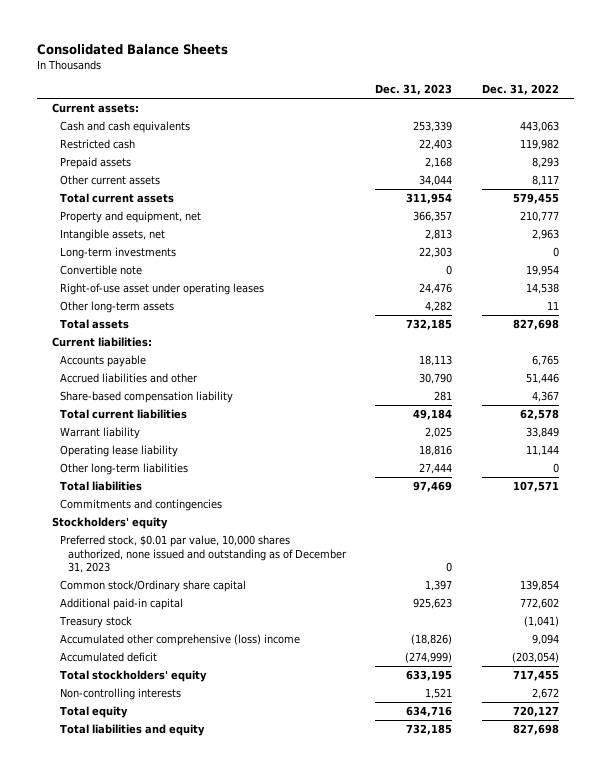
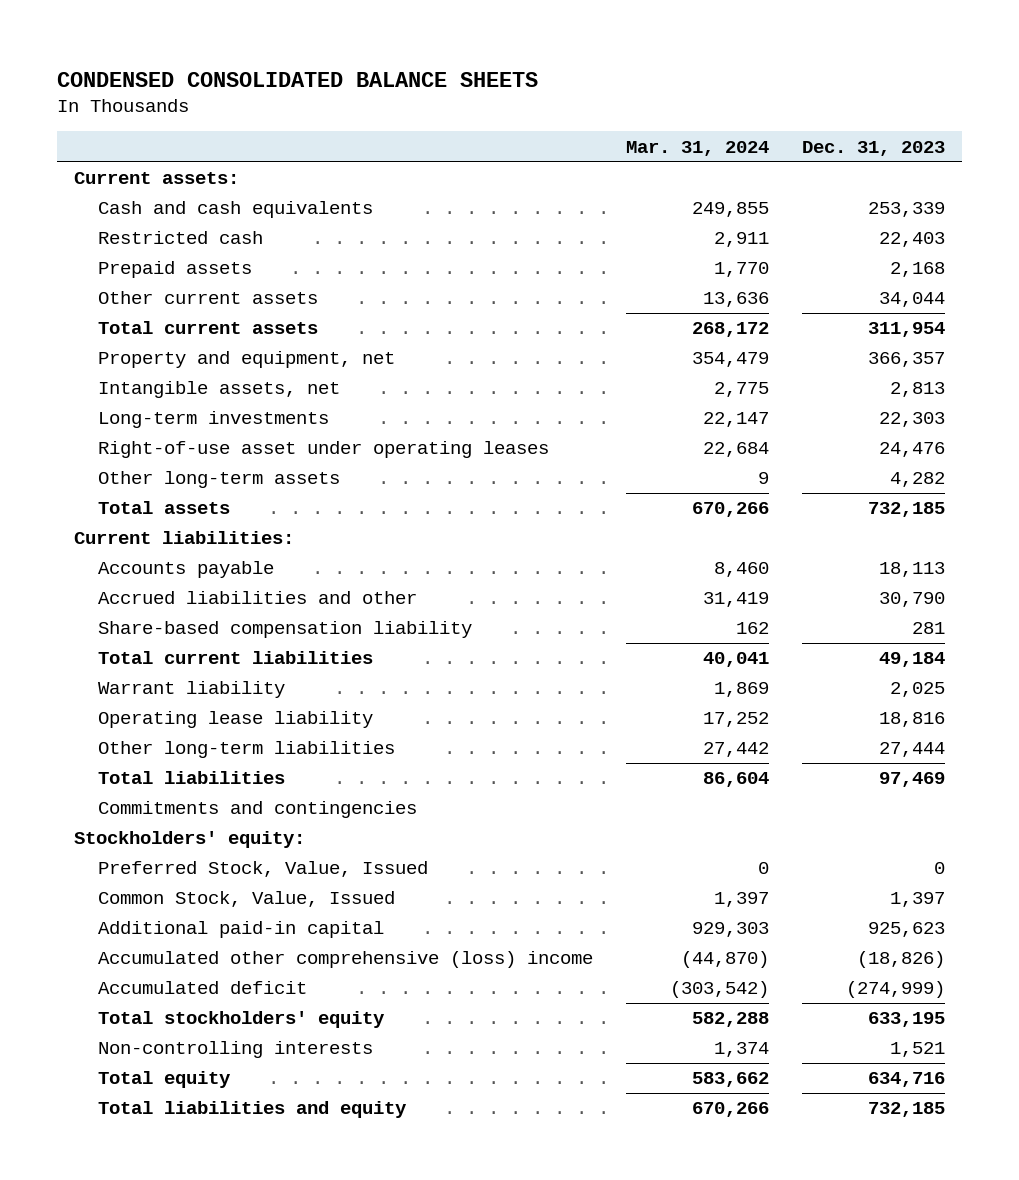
[36,44,228,56] Consolidated Balance Sheets -> [57,71,539,87] CONDENSED CONSOLIDATED BALANCE SHEETS
[481,84,559,96] Dec. 31, 2022 -> none
none -> [625,140,769,156] Mar. 31, 2024
[59,265,142,276] Convertible note -> none
[51,517,168,530] Stockholders' equity -> [73,831,305,849] Stockholders' equity:
[59,535,347,574] Preferred stock, $0.01 par value, 10,000 shares authorized, none issued and outstanding as of December 31, 2023 -> [97,861,428,878] Preferred Stock, Value, Issued
[59,580,246,593] Common stock/Ordinary share capital -> [97,891,395,908] Common Stock, Value, Issued
[58,616,132,629] Treasury stock -> none

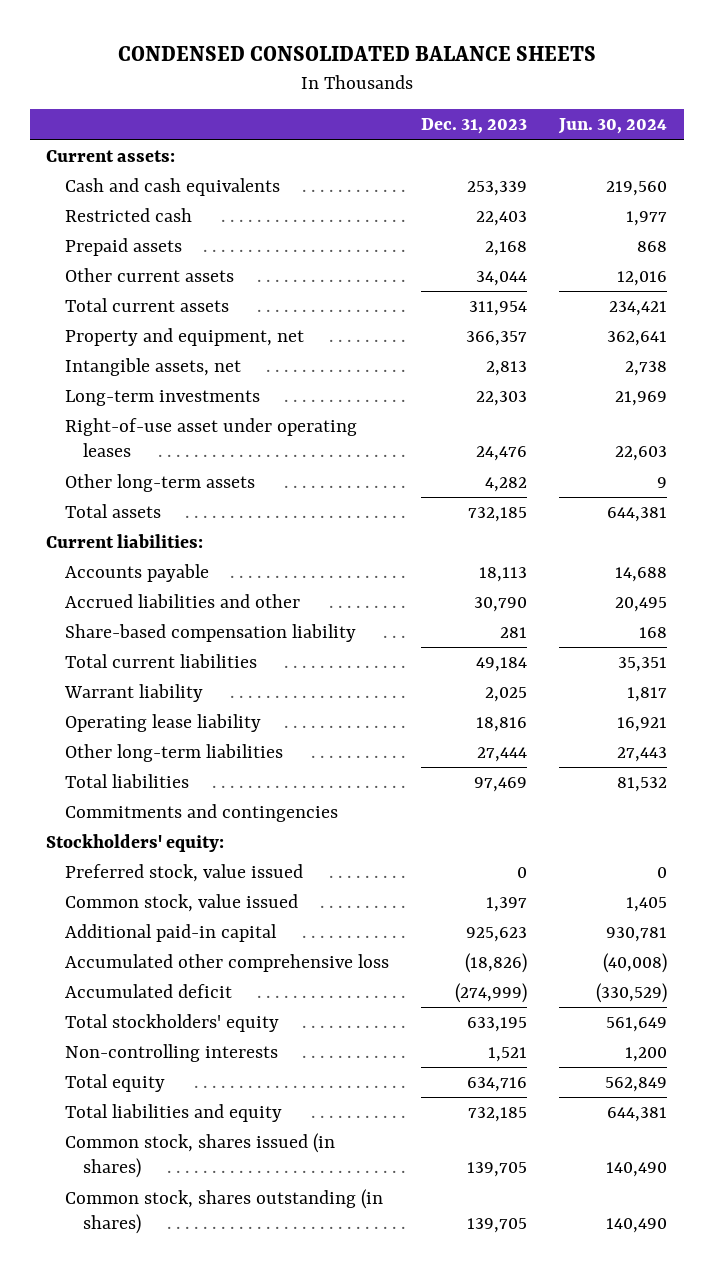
[625,140,769,156] Mar. 31, 2024 -> none
none -> [558,118,668,135] Jun. 30, 2024
[97,861,428,878] Preferred Stock, Value, Issued -> [64,864,303,883] Preferred stock, value issued
[97,891,395,908] Common Stock, Value, Issued -> [64,894,298,913] Common stock, value issued
[97,951,593,969] Accumulated other comprehensive (loss) income -> [64,954,389,973] Accumulated other comprehensive loss
none -> [64,1133,335,1179] Common stock, shares issued (in shares)
none -> [64,1189,383,1235] Common stock, shares outstanding (in shares)

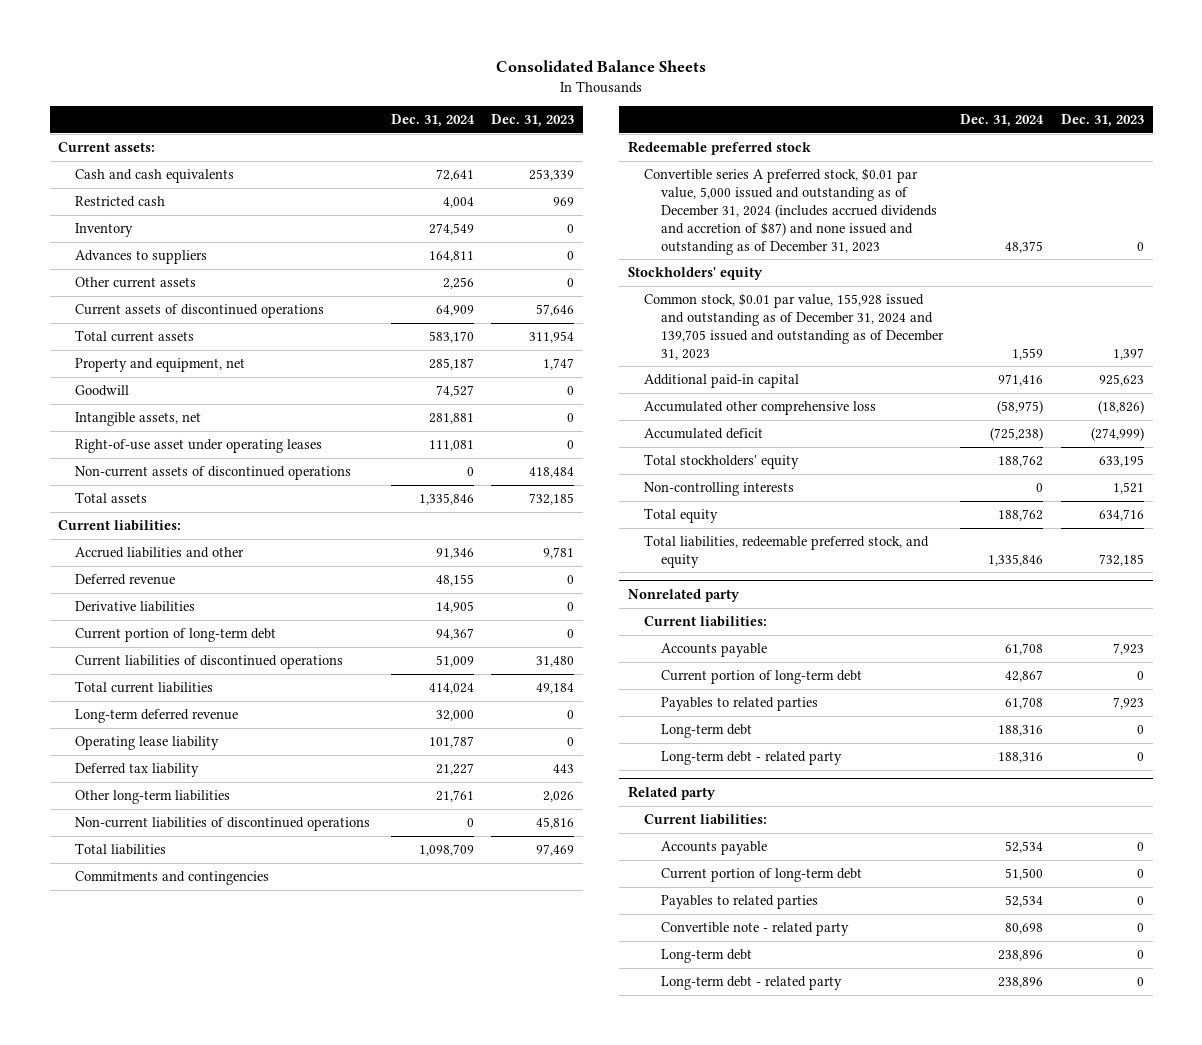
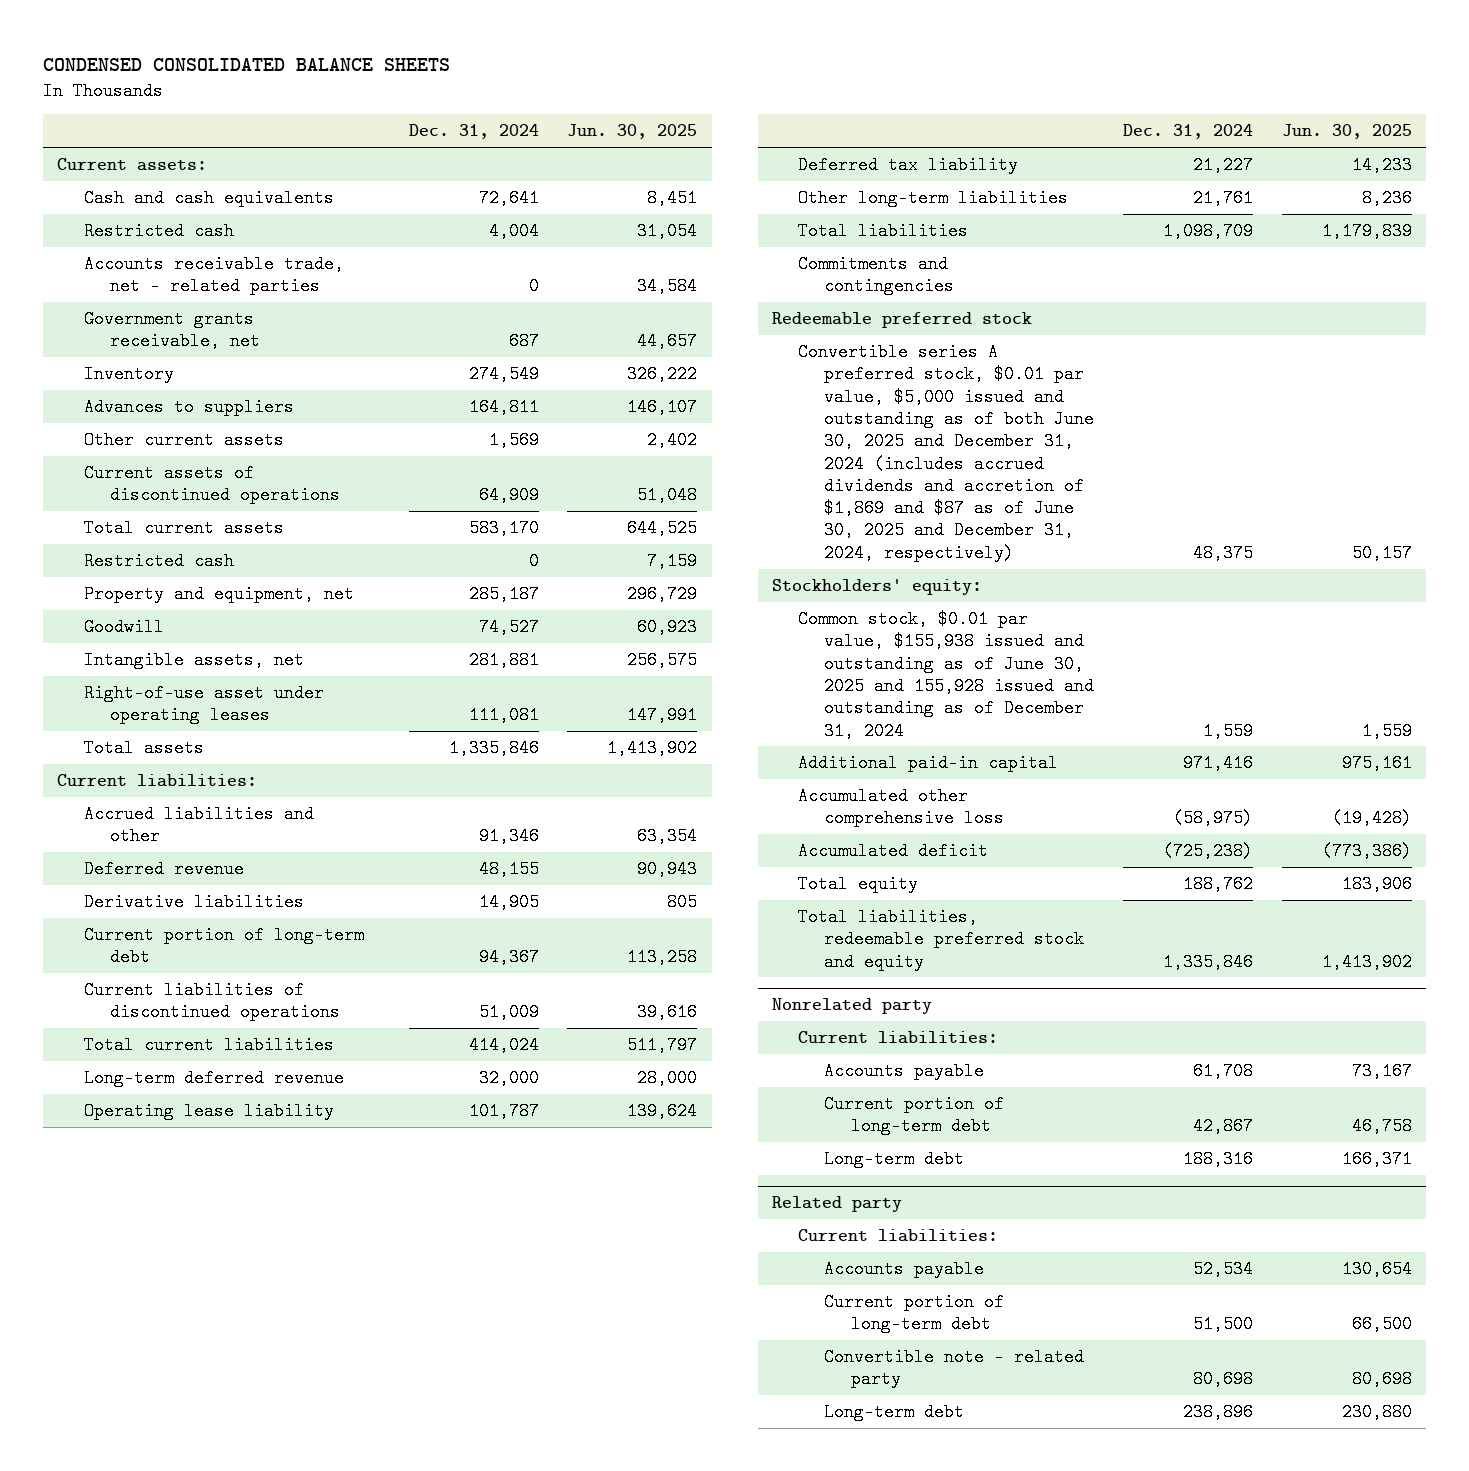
[496,60,707,73] Consolidated Balance Sheets -> [43,58,451,72] CONDENSED CONSOLIDATED BALANCE SHEETS
[491,114,575,128] Dec. 31, 2023 -> none
none -> [567,124,698,140] Jun. 30, 2025
none -> [83,255,344,296] Accounts receivable trade, net - related parties
none -> [83,310,260,351] Government grants receivable, net
[442,277,474,290] 2,256 -> [488,431,539,450] 1,569
none -> [83,552,234,571] Restricted cash
[74,466,351,481] Non-current assets of discontinued operations -> none
[74,817,370,832] Non-current liabilities of discontinued operations -> none
[644,168,937,255] Convertible series A preferred stock, $0.01 par value, 5,000 issued and outstanding as of December 31, 2024 (includes accrued dividends and accretion of $87) and none issued and outstanding as of December 31, 2023 -> [798,343,1095,562] Convertible series A preferred stock, $0.01 par value, $5,000 issued and outstanding as of both June 30, 2025 and December 31, 2024 (includes accrued dividends and accretion of $1,869 and $87 as of June 30, 2025 and December 31, 2024, respectively)
[628,267,764,281] Stockholders' equity -> [772,579,983,596] Stockholders' equity:
[644,293,944,360] Common stock, $0.01 par value, 155,928 issued and outstanding as of December 31, 2024 and 139,705 issued and outstanding as of December 31, 2023 -> [798,610,1095,740] Common stock, $0.01 par value, $155,938 issued and outstanding as of June 30, 2025 and 155,928 issued and outstanding as of December 31, 2024
[644,454,800,470] Total stockholders' equity -> none
[644,482,795,497] Non-controlling interests -> none
[644,535,930,568] Total liabilities, redeemable preferred stock, and equity -> [798,908,1085,971] Total liabilities, redeemable preferred stock and equity
[660,697,818,712] Payables to related parties -> none
[660,751,842,766] Long-term debt - related party -> none
[660,895,818,910] Payables to related parties -> none
[660,976,842,991] Long-term debt - related party -> none

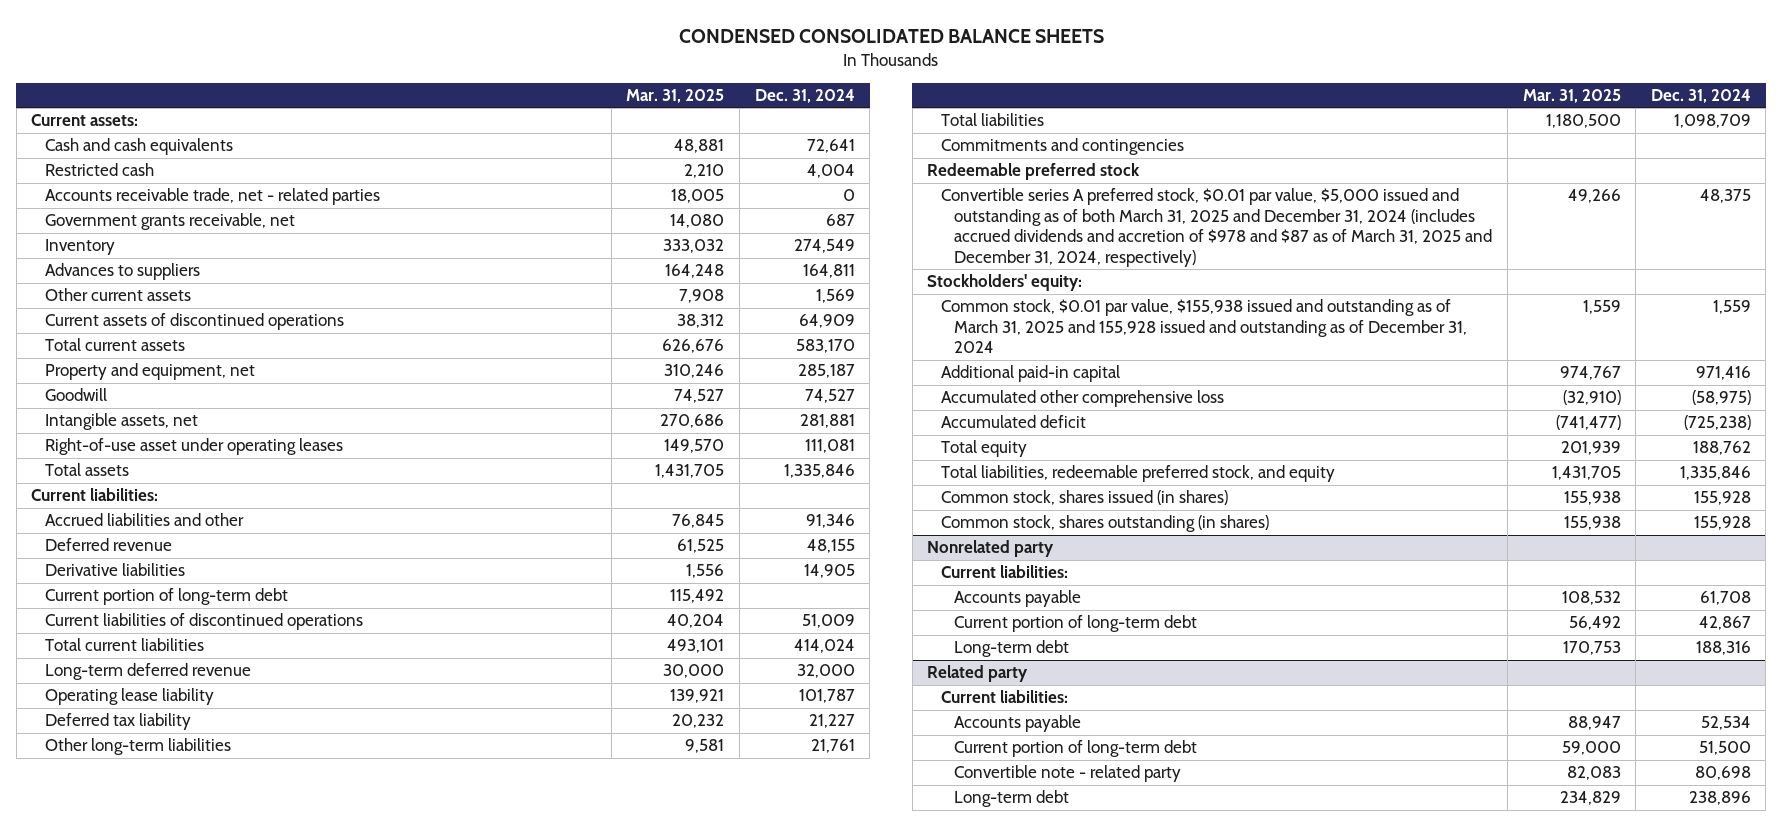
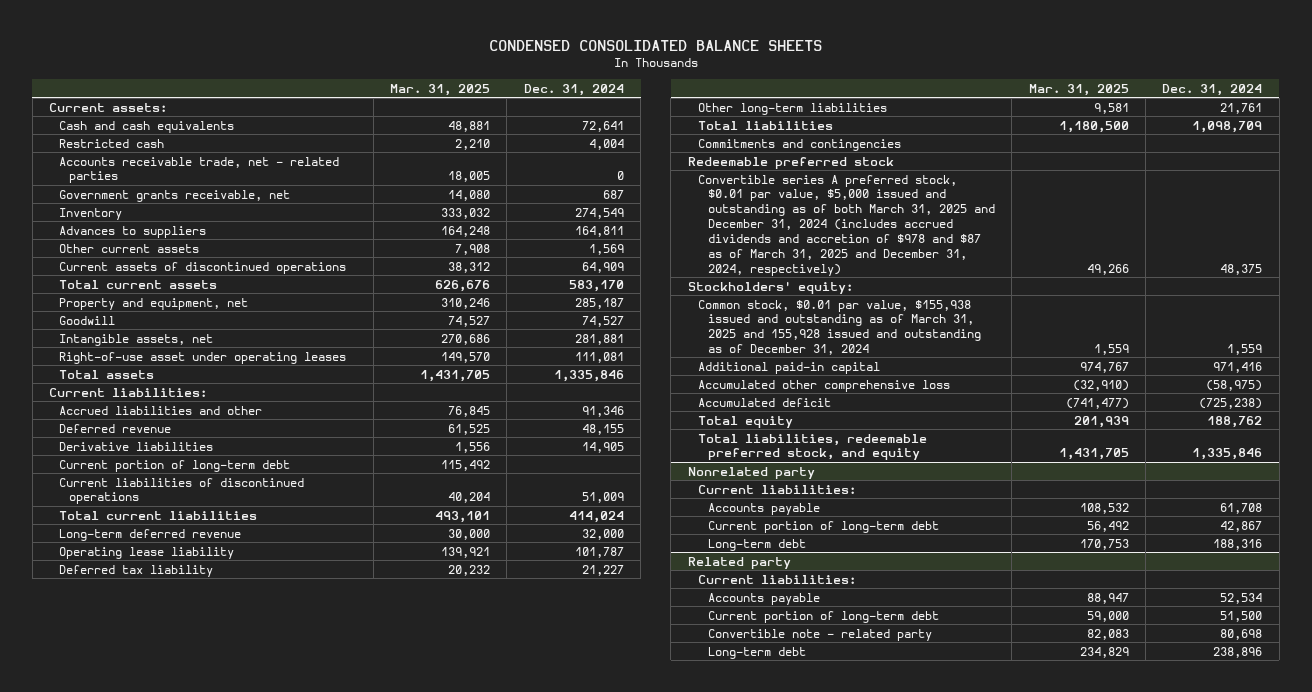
[940,490,1228,506] Common stock, shares issued (in shares) -> none
[940,515,1269,533] Common stock, shares outstanding (in shares) -> none

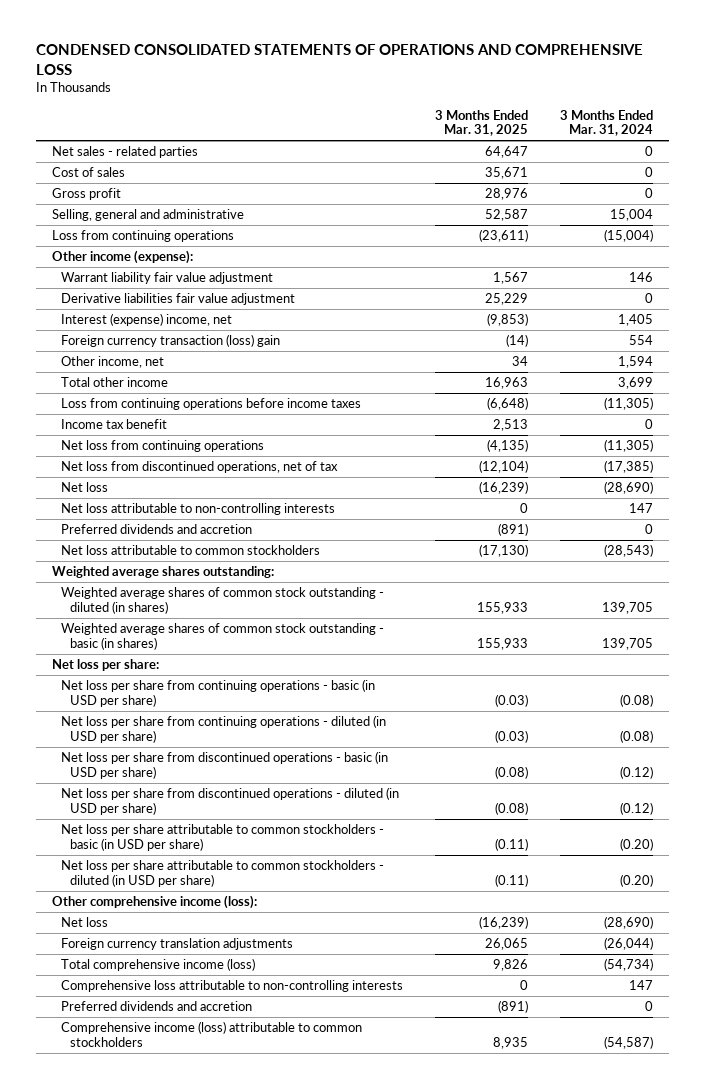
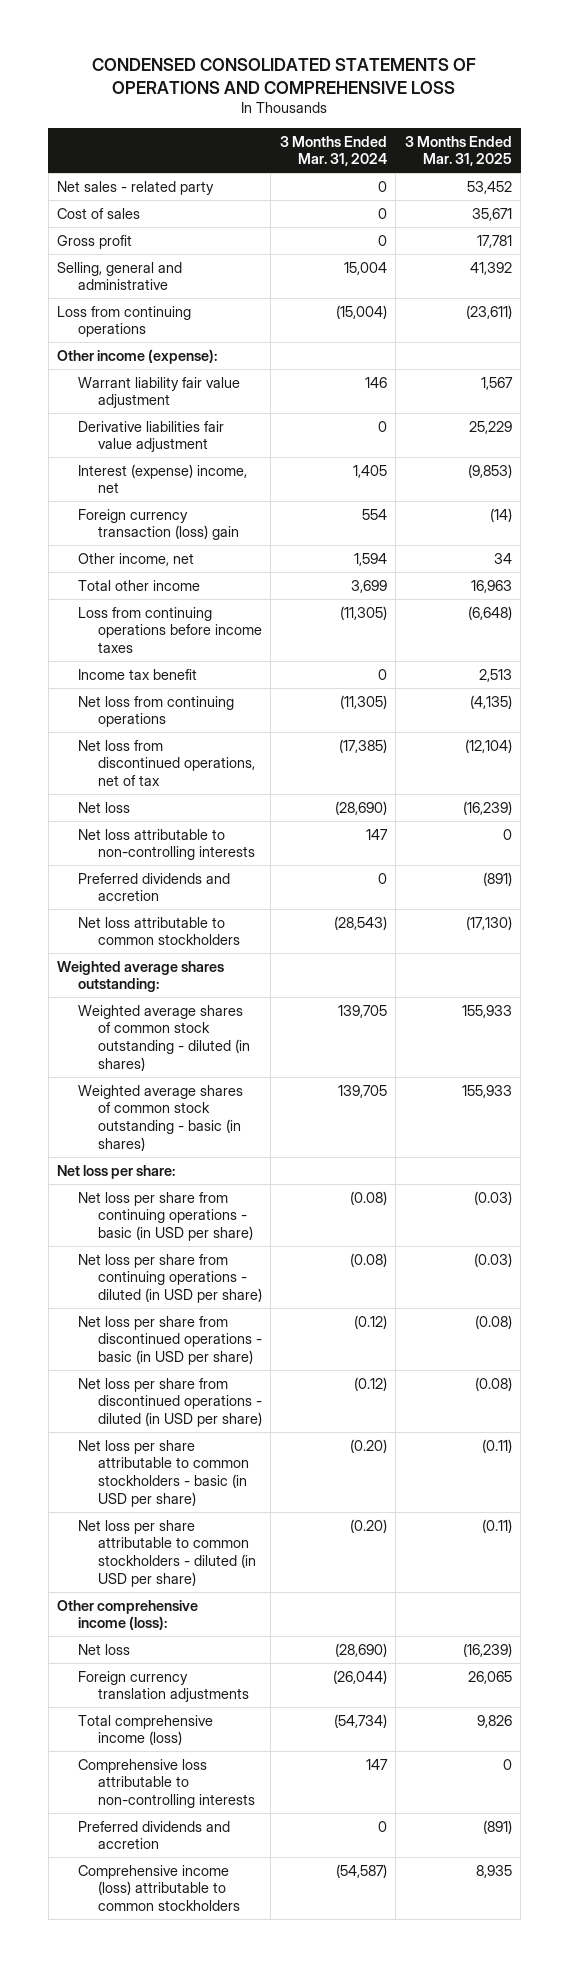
[51,146,198,159] Net sales - related parties -> [57,180,215,195] Net sales - related party
[484,146,528,159] 64,647 -> [466,180,512,194] 53,452
[484,188,528,201] 28,976 -> [476,234,512,248] 17,781
[484,209,528,222] 52,587 -> [469,261,512,275] 41,392

